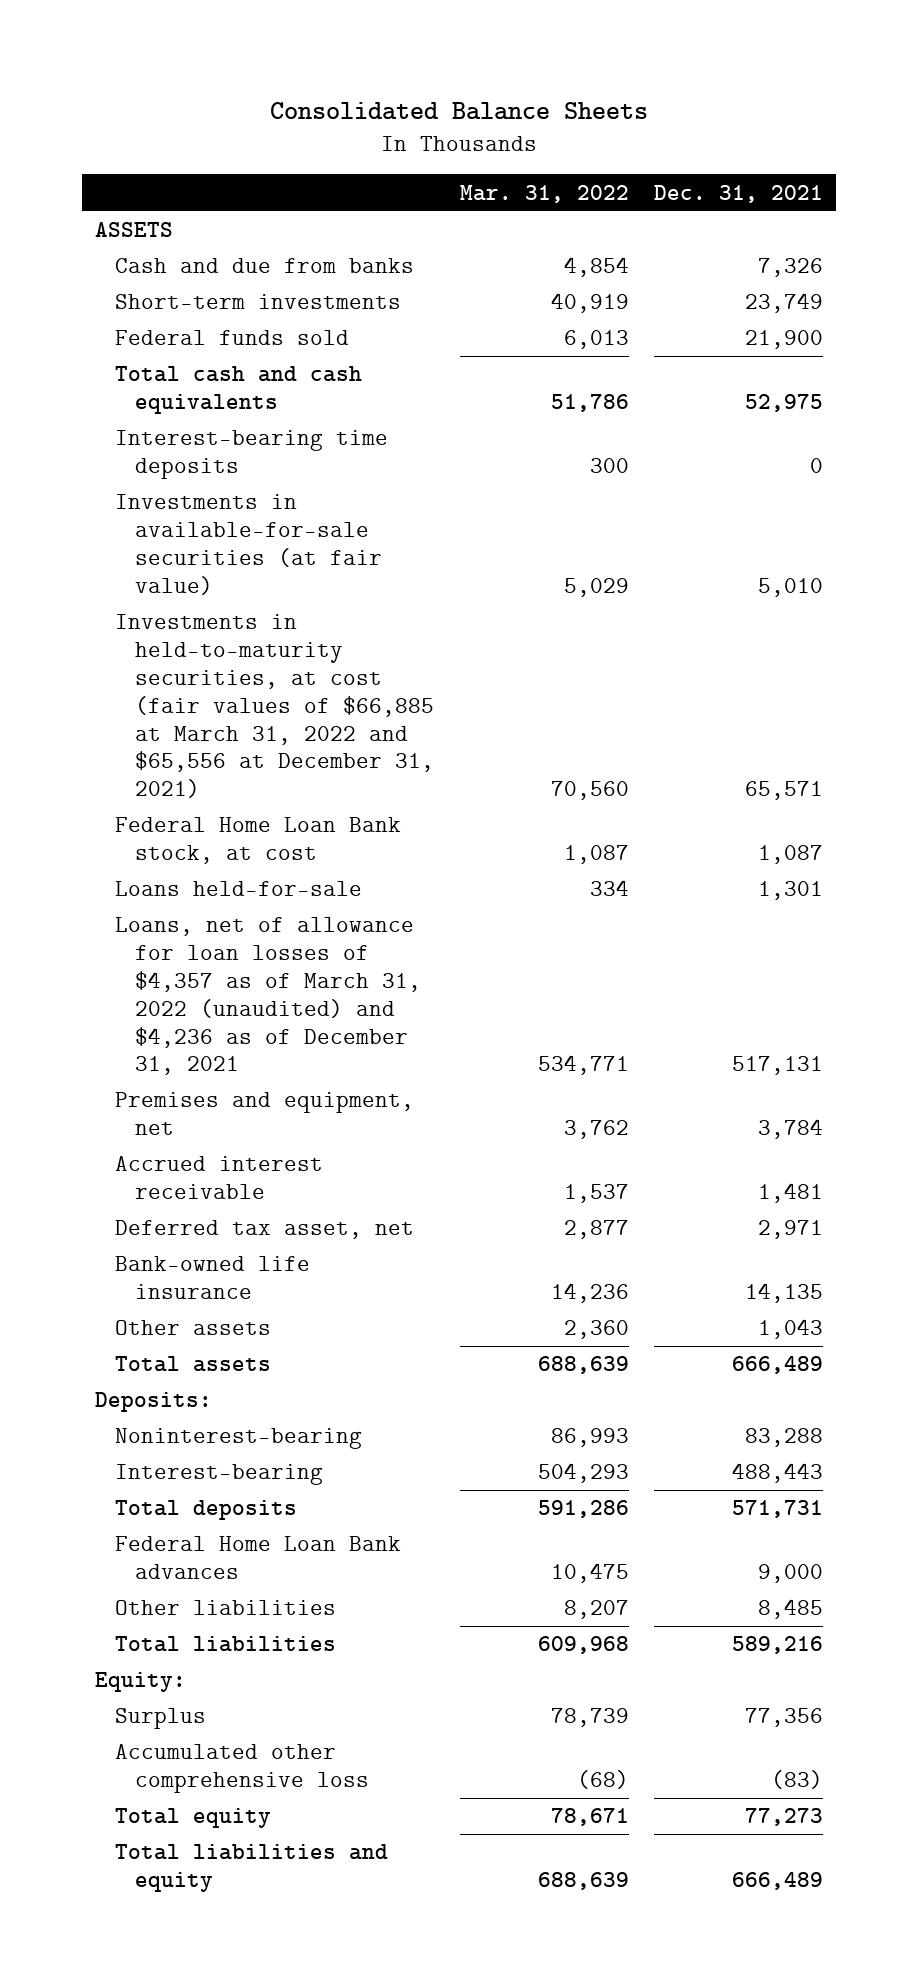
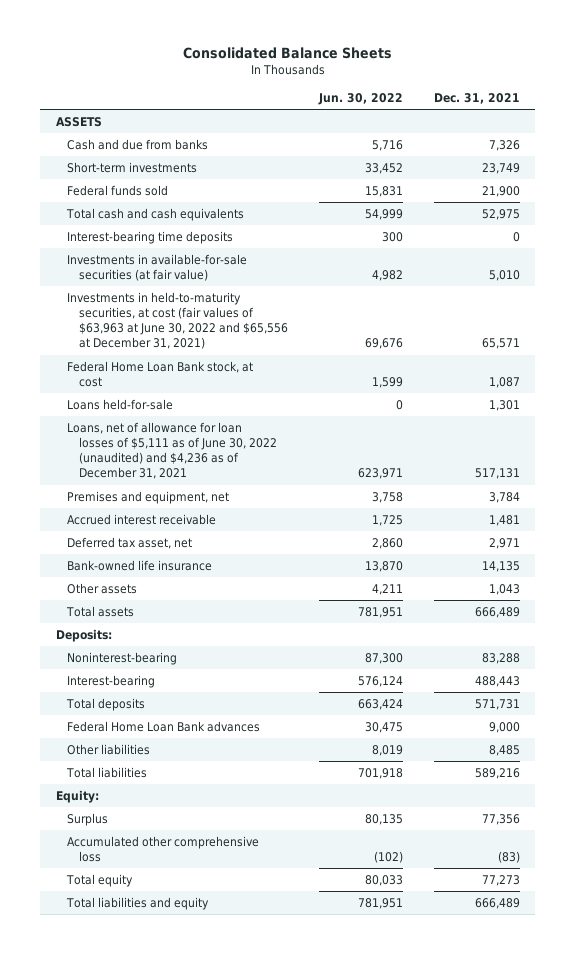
[459,184,629,203] Mar. 31, 2022 -> none
none -> [317,92,403,105] Jun. 30, 2022
[114,614,434,799] Investments in held-to-maturity securities, at cost (fair values of $66,885 at March 31, 2022 and $65,556 at December 31, 2021) -> [67,291,288,350] Investments in held-to-maturity securities, at cost (fair values of $63,963 at June 30, 2022 and $65,556 at December 31, 2021)
[114,917,421,1076] Loans, net of allowance for loan losses of $4,357 as of March 31, 2022 (unaudited) and $4,236 as of December 31, 2021 -> [67,421,277,480] Loans, net of allowance for loan losses of $5,111 as of June 30, 2022 (unaudited) and $4,236 as of December 31, 2021

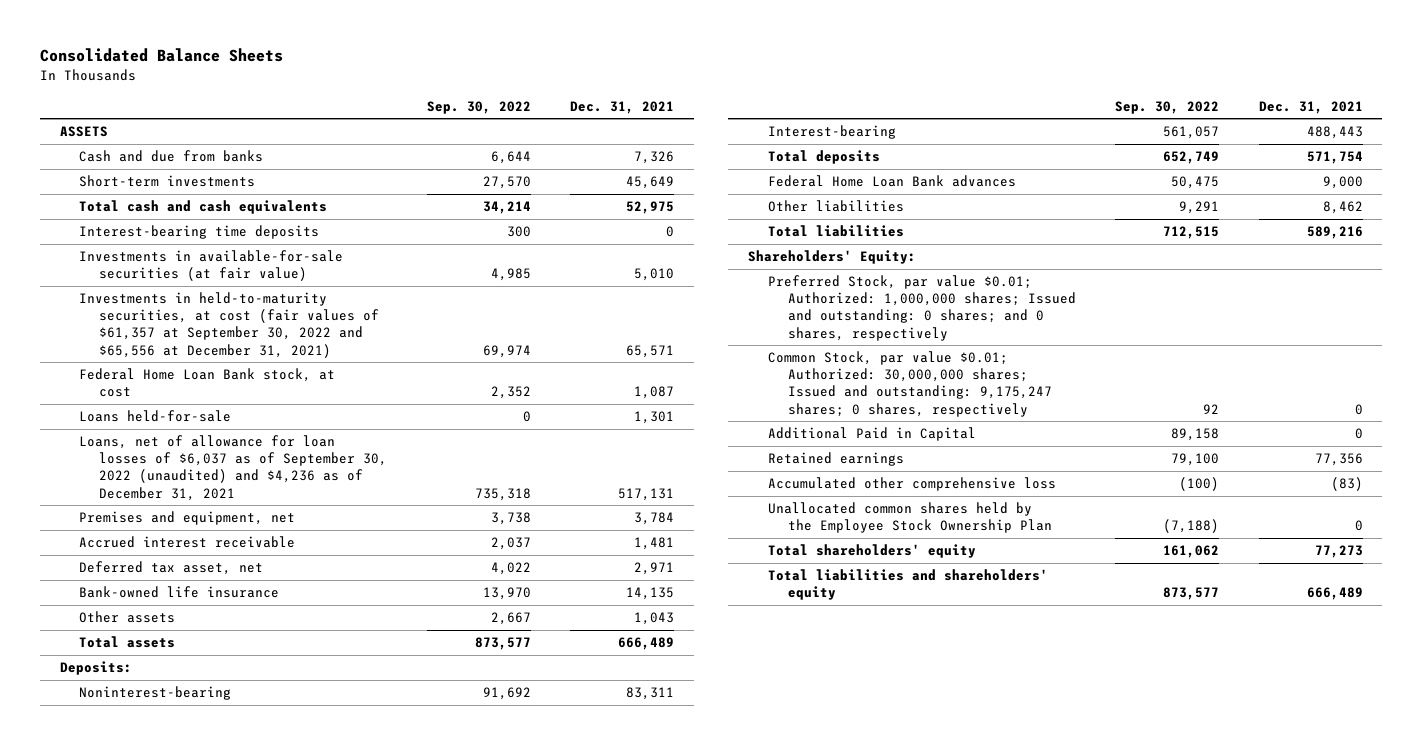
[317,92,403,105] Jun. 30, 2022 -> none
none -> [426,100,531,114] Sep. 30, 2022
[67,184,169,196] Federal funds sold -> none
[481,162,520,174] 23,749 -> [626,176,675,190] 45,649
[67,291,288,350] Investments in held-to-maturity securities, at cost (fair values of $63,963 at June 30, 2022 and $65,556 at December 31, 2021) -> [79,292,380,358] Investments in held-to-maturity securities, at cost (fair values of $61,357 at September 30, 2022 and $65,556 at December 31, 2021)
[67,421,277,480] Loans, net of allowance for loan losses of $5,111 as of June 30, 2022 (unaudited) and $4,236 as of December 31, 2021 -> [79,435,388,501] Loans, net of allowance for loan losses of $6,037 as of September 30, 2022 (unaudited) and $4,236 as of December 31, 2021
[481,652,520,664] 83,288 -> [626,687,675,701] 83,311
[474,698,520,710] 571,731 -> [1306,151,1363,165] 571,754
[488,744,520,756] 8,485 -> [1322,201,1363,215] 8,462
[55,789,99,803] Equity: -> [748,250,917,265] Shareholders' Equity:
none -> [767,275,1076,341] Preferred Stock, par value $0.01; Authorized: 1,000,000 shares; Issued and outstanding: 0 shares; and 0 shares, respectively
none -> [767,351,1052,417] Common Stock, par value $0.01; Authorized: 30,000,000 shares; Issued and outstanding: 9,175,247 shares; 0 shares, respectively
none -> [767,427,976,442] Additional Paid in Capital
[67,812,109,826] Surplus -> [767,452,904,467] Retained earnings
none -> [767,502,1052,534] Unallocated common shares held by the Employee Stock Ownership Plan
[66,873,134,887] Total equity -> [767,544,976,559] Total shareholders' equity
[66,896,210,910] Total liabilities and equity -> [767,569,1048,601] Total liabilities and shareholders' equity

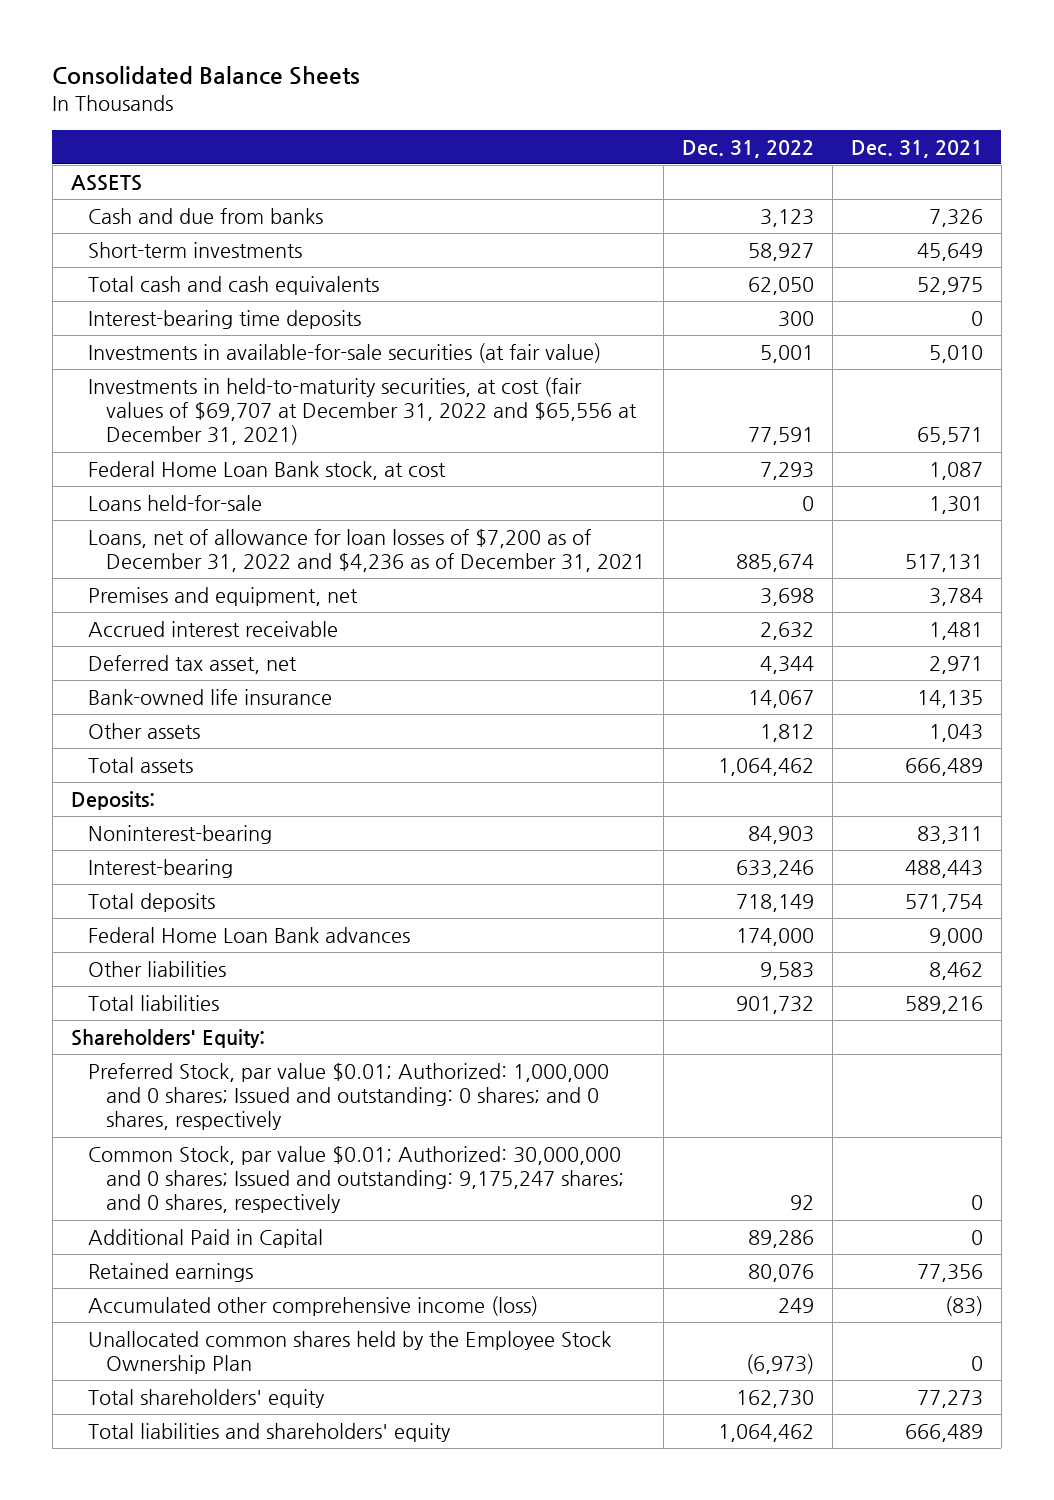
[426,100,531,114] Sep. 30, 2022 -> none
none -> [682,139,815,158] Dec. 31, 2022
[79,292,380,358] Investments in held-to-maturity securities, at cost (fair values of $61,357 at September 30, 2022 and $65,556 at December 31, 2021) -> [88,377,638,446] Investments in held-to-maturity securities, at cost (fair values of $69,707 at December 31, 2022 and $65,556 at December 31, 2021)
[79,435,388,501] Loans, net of allowance for loan losses of $6,037 as of September 30, 2022 (unaudited) and $4,236 as of December 31, 2021 -> [88,529,646,573] Loans, net of allowance for loan losses of $7,200 as of December 31, 2022 and $4,236 as of December 31, 2021
[767,275,1076,341] Preferred Stock, par value $0.01; Authorized: 1,000,000 shares; Issued and outstanding: 0 shares; and 0 shares, respectively -> [88,1063,610,1131] Preferred Stock, par value $0.01; Authorized: 1,000,000 and 0 shares; Issued and outstanding: 0 shares; and 0 shares, respectively
[767,351,1052,417] Common Stock, par value $0.01; Authorized: 30,000,000 shares; Issued and outstanding: 9,175,247 shares; 0 shares, respectively -> [88,1146,625,1214] Common Stock, par value $0.01; Authorized: 30,000,000 and 0 shares; Issued and outstanding: 9,175,247 shares; and 0 shares, respectively
[767,477,1056,492] Accumulated other comprehensive loss -> [88,1296,539,1317] Accumulated other comprehensive income (loss)

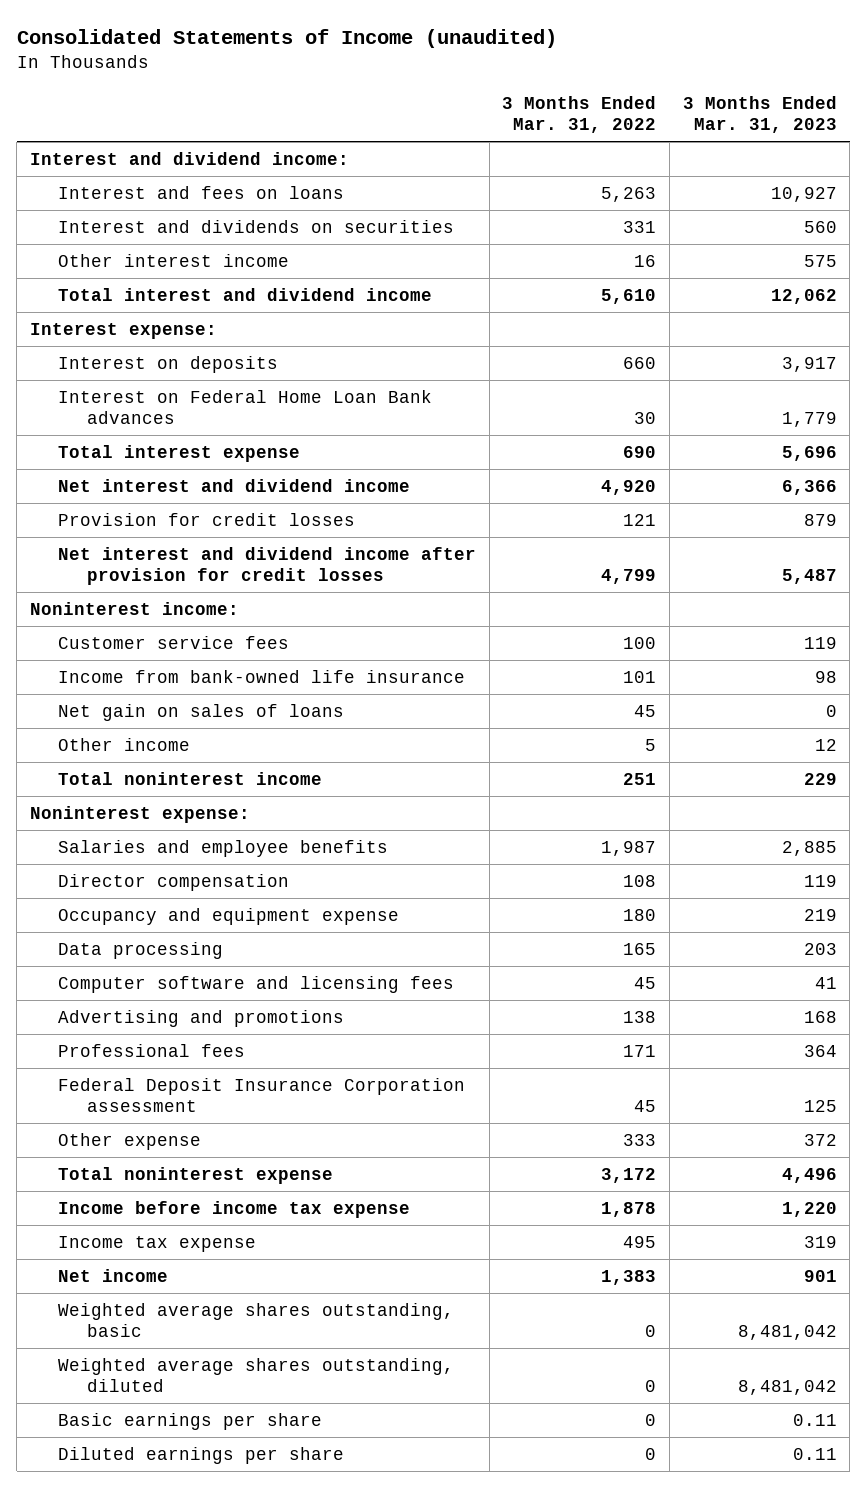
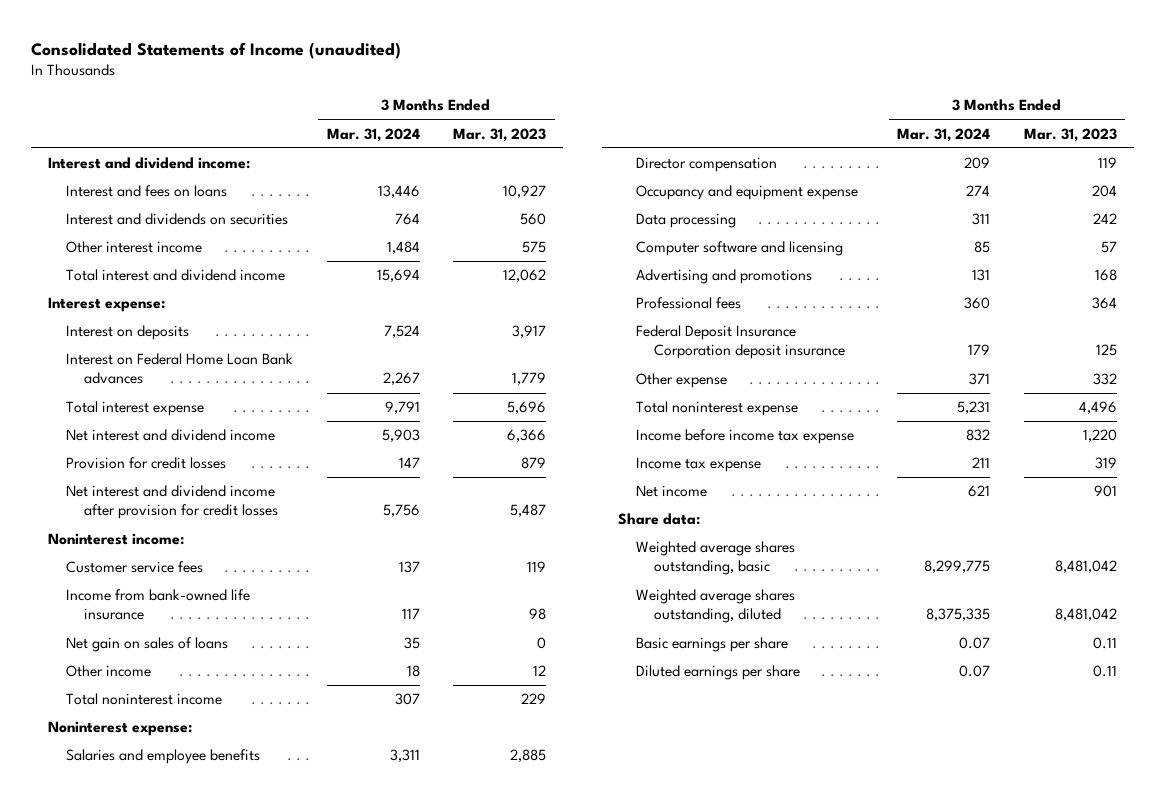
[502,96,657,134] 3 Months Ended Mar. 31, 2022 -> none
none -> [326,127,420,142] Mar. 31, 2024
[803,908,837,921] 219 -> [1092,185,1118,198] 204
[803,942,837,955] 203 -> [1093,213,1118,225] 242
[58,975,455,993] Computer software and licensing fees -> [636,241,844,257] Computer software and licensing
[814,976,837,989] 41 -> [1101,241,1118,254] 57
[58,1077,466,1113] Federal Deposit Insurance Corporation assessment -> [636,325,846,360] Federal Deposit Insurance Corporation deposit insurance
[803,1133,837,1146] 372 -> [1093,373,1118,386] 332
none -> [618,513,701,526] Share data:

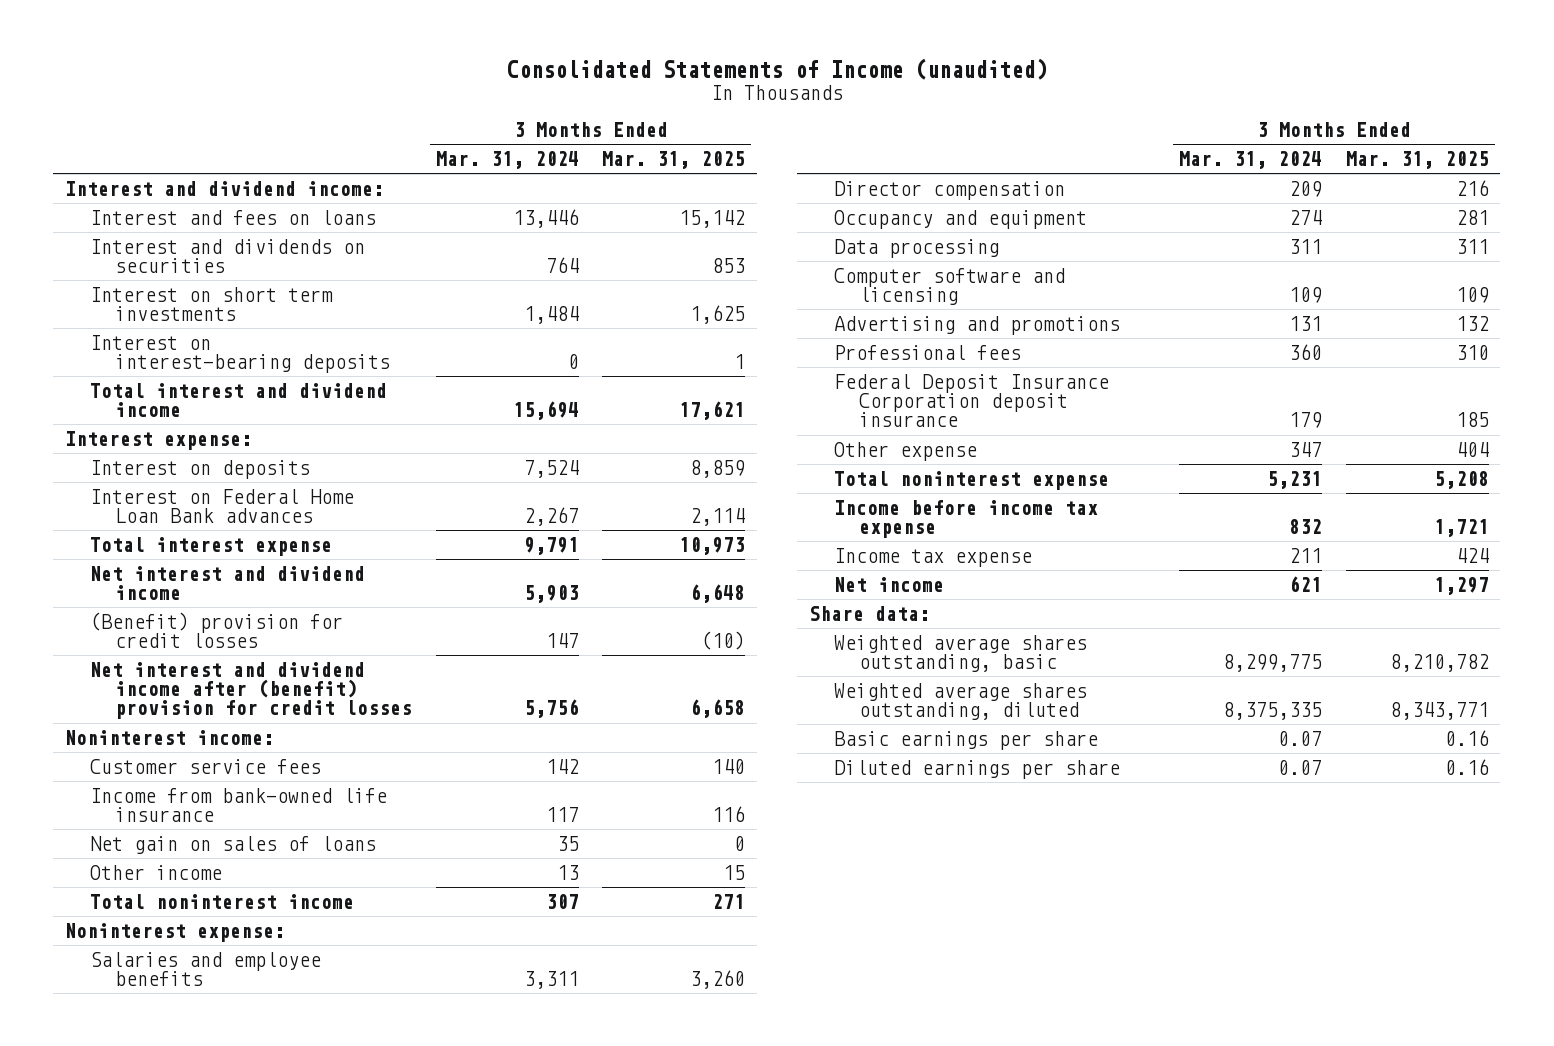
[453,127,547,142] Mar. 31, 2023 -> none
none -> [602,150,746,169] Mar. 31, 2025
[65,241,202,254] Other interest income -> [90,286,334,322] Interest on short term investments
none -> [90,334,391,374] Interest on interest-bearing deposits
[65,457,226,470] Provision for credit losses -> [90,611,344,649] (Benefit) provision for credit losses
[65,485,278,520] Net interest and dividend income after provision for credit losses -> [90,661,413,720] Net interest and dividend income after (benefit) provision for credit losses
[398,561,420,574] 137 -> [545,758,579,774] 142
[406,665,420,678] 18 -> [556,864,579,880] 13
[636,185,859,201] Occupancy and equipment expense -> [833,209,1087,229] Occupancy and equipment
[974,241,991,254] 85 -> [1289,287,1323,304] 109
[969,373,991,386] 371 -> [1289,441,1323,457] 347

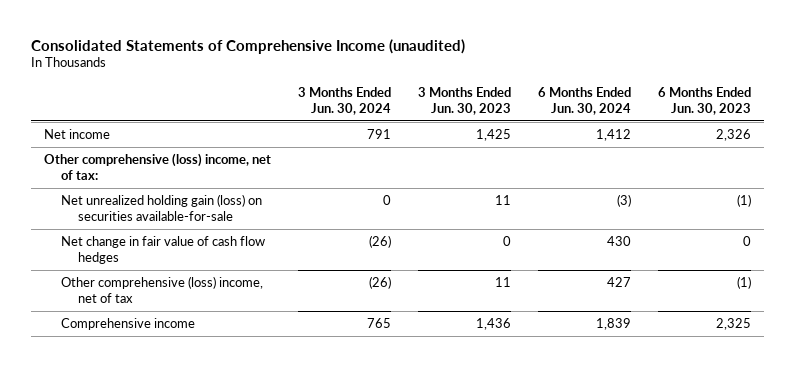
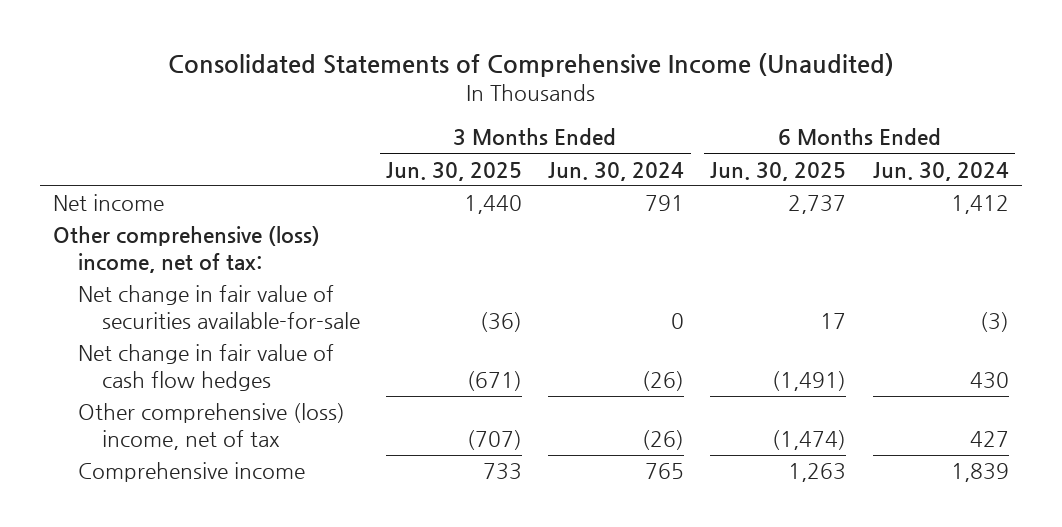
[31,38,466,54] Consolidated Statements of Comprehensive Income (unaudited) -> [167,53,894,78] Consolidated Statements of Comprehensive Income (Unaudited)
[418,87,512,115] 3 Months Ended Jun. 30, 2023 -> none
[657,87,751,115] 6 Months Ended Jun. 30, 2023 -> none
none -> [386,161,523,181] Jun. 30, 2025
none -> [710,161,847,181] Jun. 30, 2025
[61,194,263,221] Net unrealized holding gain (loss) on securities available-for-sale -> [77,285,360,329] Net change in fair value of securities available-for-sale

